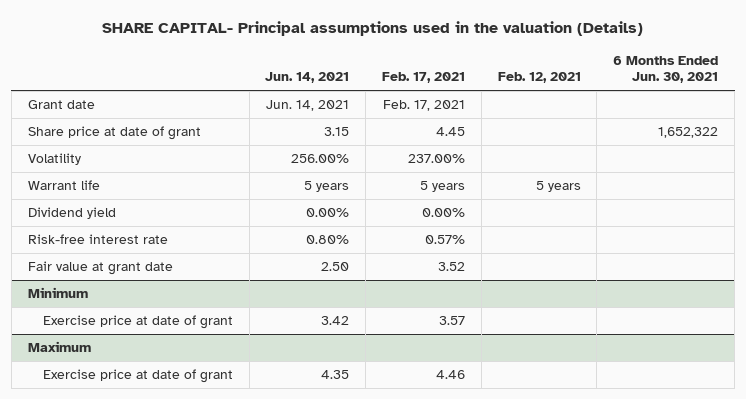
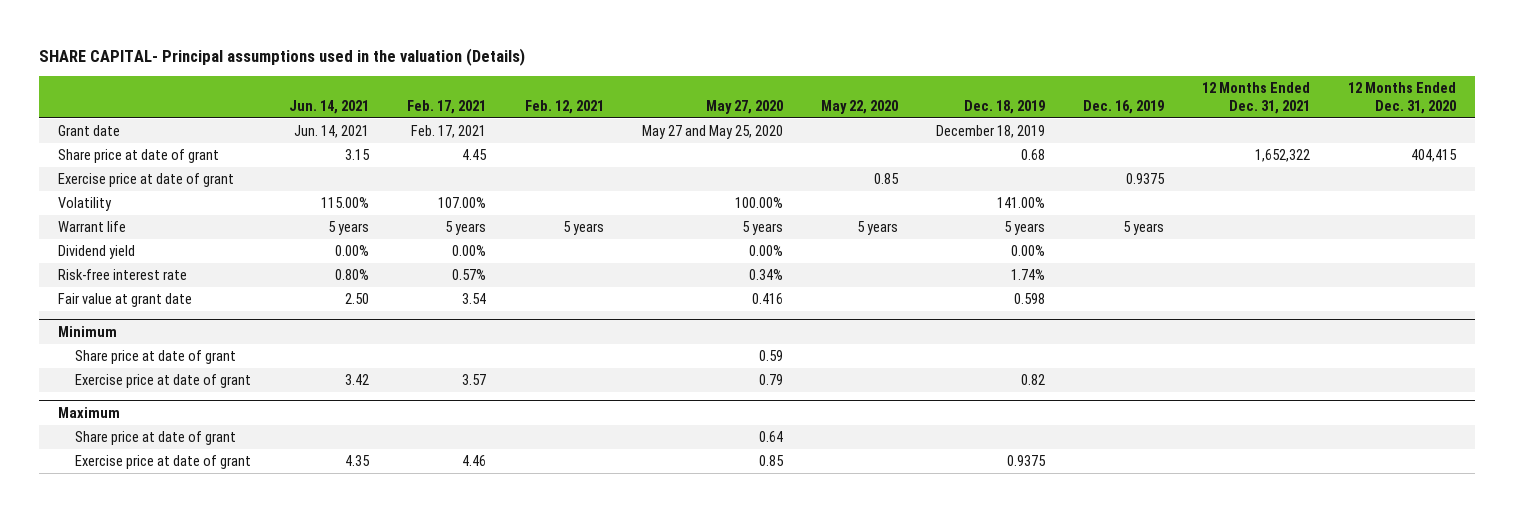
[613,55,719,84] 6 Months Ended Jun. 30, 2021 -> none
none -> [705,99,783,114] May 27, 2020
none -> [820,99,898,114] May 22, 2020
none -> [963,99,1045,114] Dec. 18, 2019
none -> [1082,99,1164,114] Dec. 16, 2019
none -> [1201,82,1310,114] 12 Months Ended Dec. 31, 2021
none -> [1347,82,1456,114] 12 Months Ended Dec. 31, 2020
none -> [58,173,235,188] Exercise price at date of grant
[291,154,350,164] 256.00% -> [321,197,370,209] 115.00%
[408,154,466,164] 237.00% -> [438,197,487,209] 107.00%
[438,262,466,272] 3.52 -> [462,293,487,305] 3.54
none -> [75,350,237,365] Share price at date of grant
none -> [75,431,237,446] Share price at date of grant

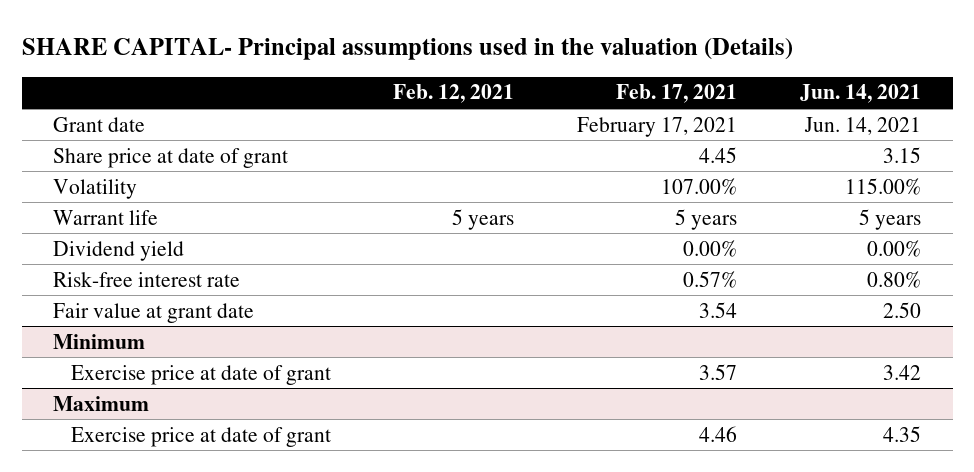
[705,99,783,114] May 27, 2020 -> none
[820,99,898,114] May 22, 2020 -> none
[963,99,1045,114] Dec. 18, 2019 -> none
[1082,99,1164,114] Dec. 16, 2019 -> none
[1201,82,1310,114] 12 Months Ended Dec. 31, 2021 -> none
[1347,82,1456,114] 12 Months Ended Dec. 31, 2020 -> none
[411,125,487,139] Feb. 17, 2021 -> [577,116,738,137] February 17, 2021
[58,173,235,188] Exercise price at date of grant -> none
[75,350,237,365] Share price at date of grant -> none
[75,431,237,446] Share price at date of grant -> none

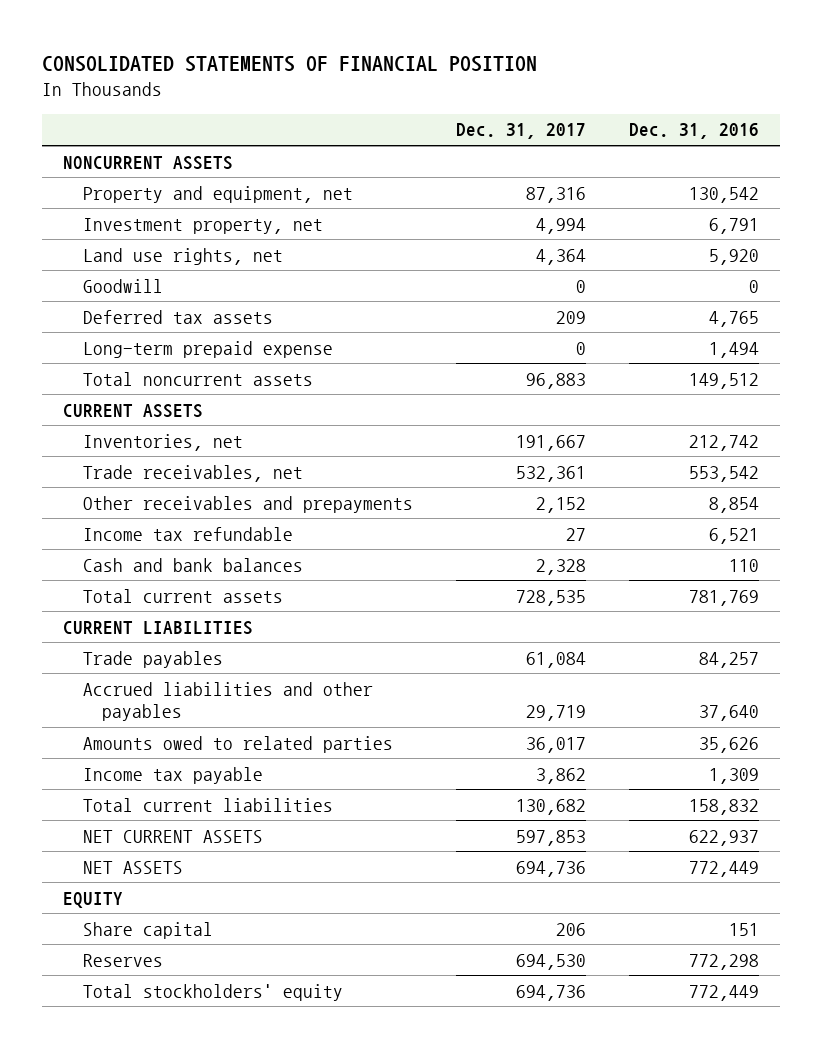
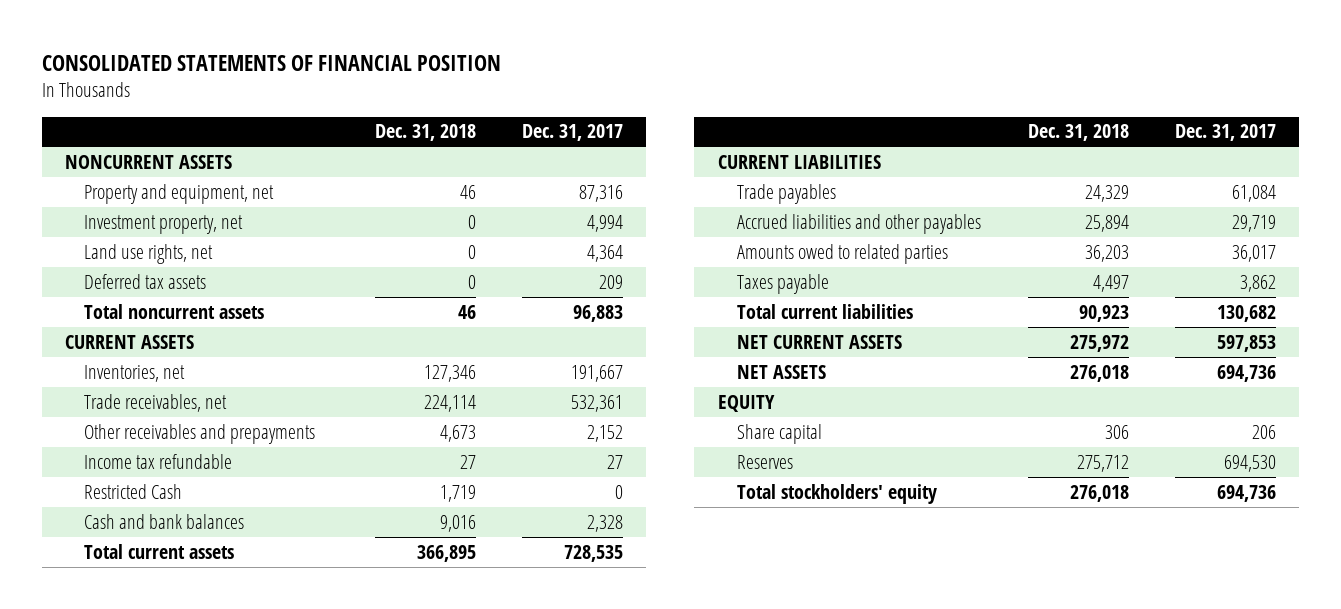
[628,123,759,140] Dec. 31, 2016 -> none
none -> [374,124,476,142] Dec. 31, 2018
[82,278,163,293] Goodwill -> none
[82,340,333,358] Long-term prepaid expense -> none
none -> [84,483,183,499] Restricted Cash
[82,766,263,784] Income tax payable -> [737,273,830,294] Taxes payable

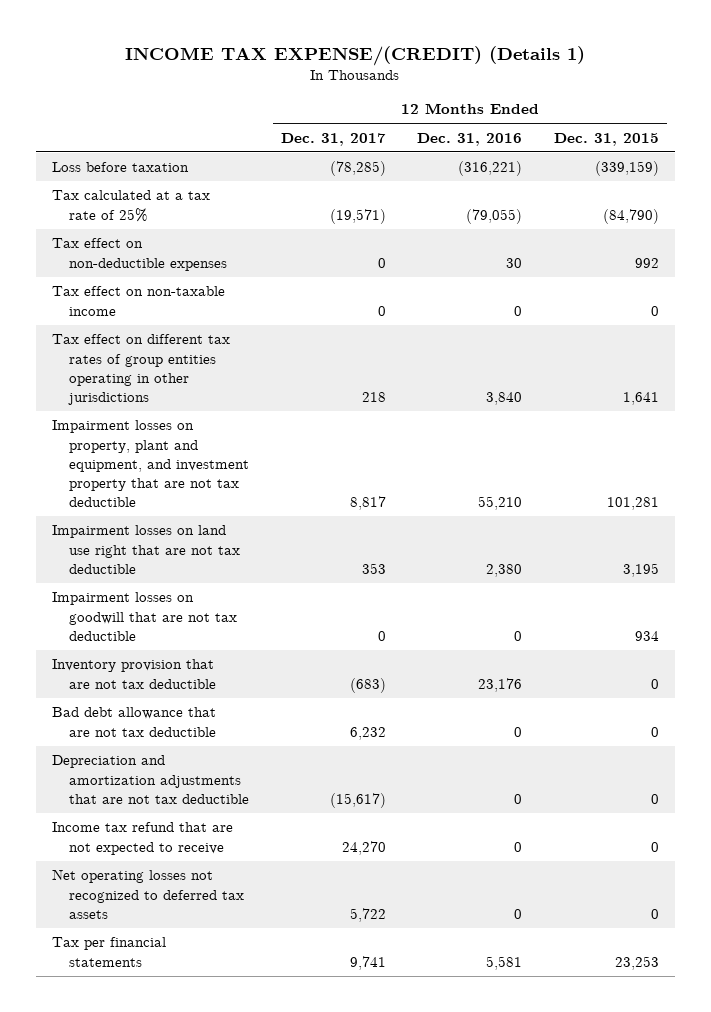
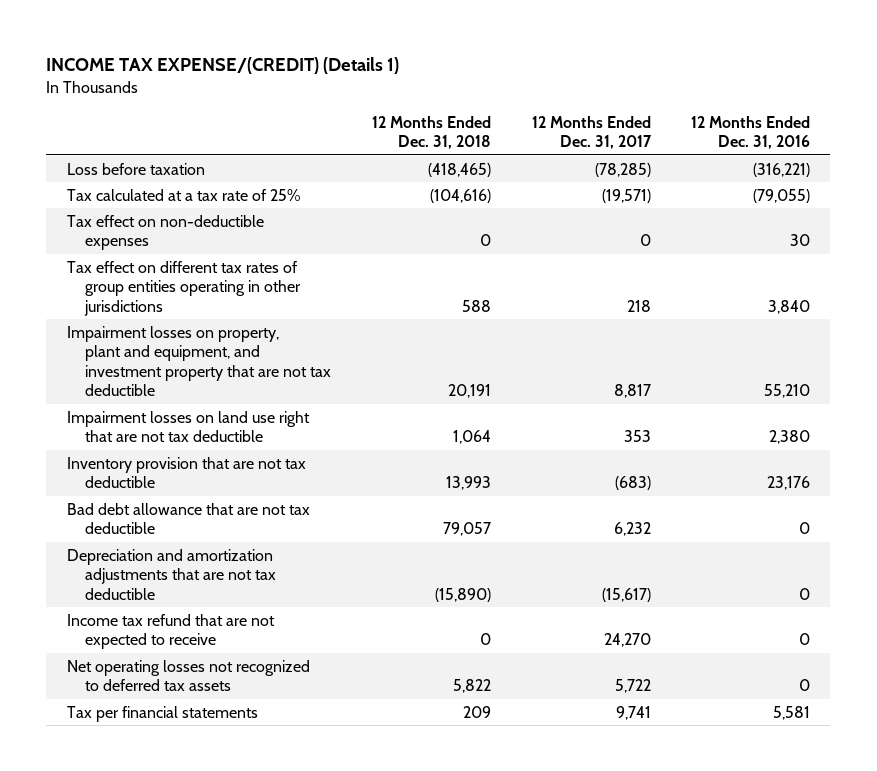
[553,132,659,146] Dec. 31, 2015 -> none
none -> [371,115,491,150] 12 Months Ended Dec. 31, 2018
[51,286,225,316] Tax effect on non-taxable income -> none
[51,592,237,641] Impairment losses on goodwill that are not tax deductible -> none

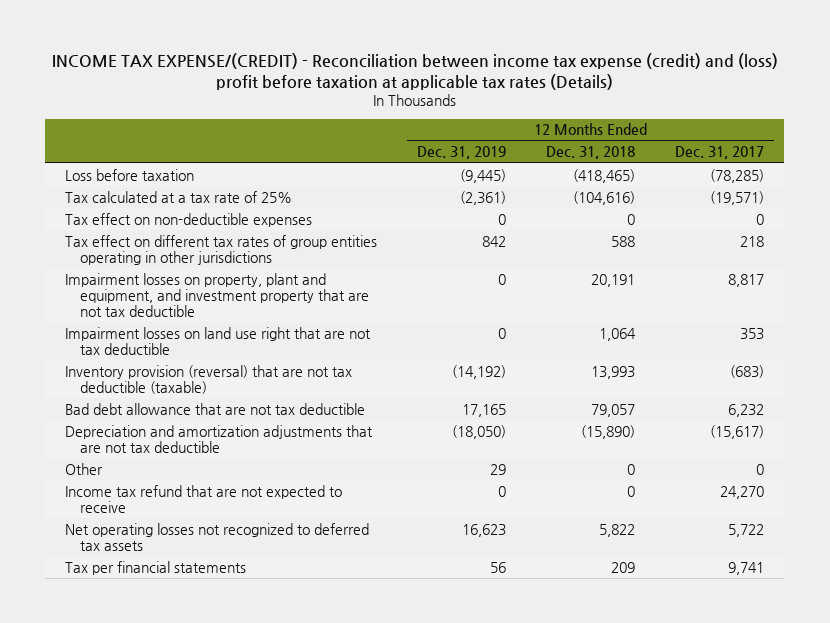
[46,57,400,75] INCOME TAX EXPENSE/(CREDIT) (Details 1) -> [51,53,778,91] INCOME TAX EXPENSE/(CREDIT) - Reconciliation between income tax expense (credit) and (loss) profit before taxation at applicable tax rates (Details)
[691,115,811,150] 12 Months Ended Dec. 31, 2016 -> none
none -> [417,146,507,160] Dec. 31, 2019
[66,456,306,489] Inventory provision that are not tax deductible -> [65,364,353,394] Inventory provision (reversal) that are not tax deductible (taxable)
none -> [65,462,104,475] Other

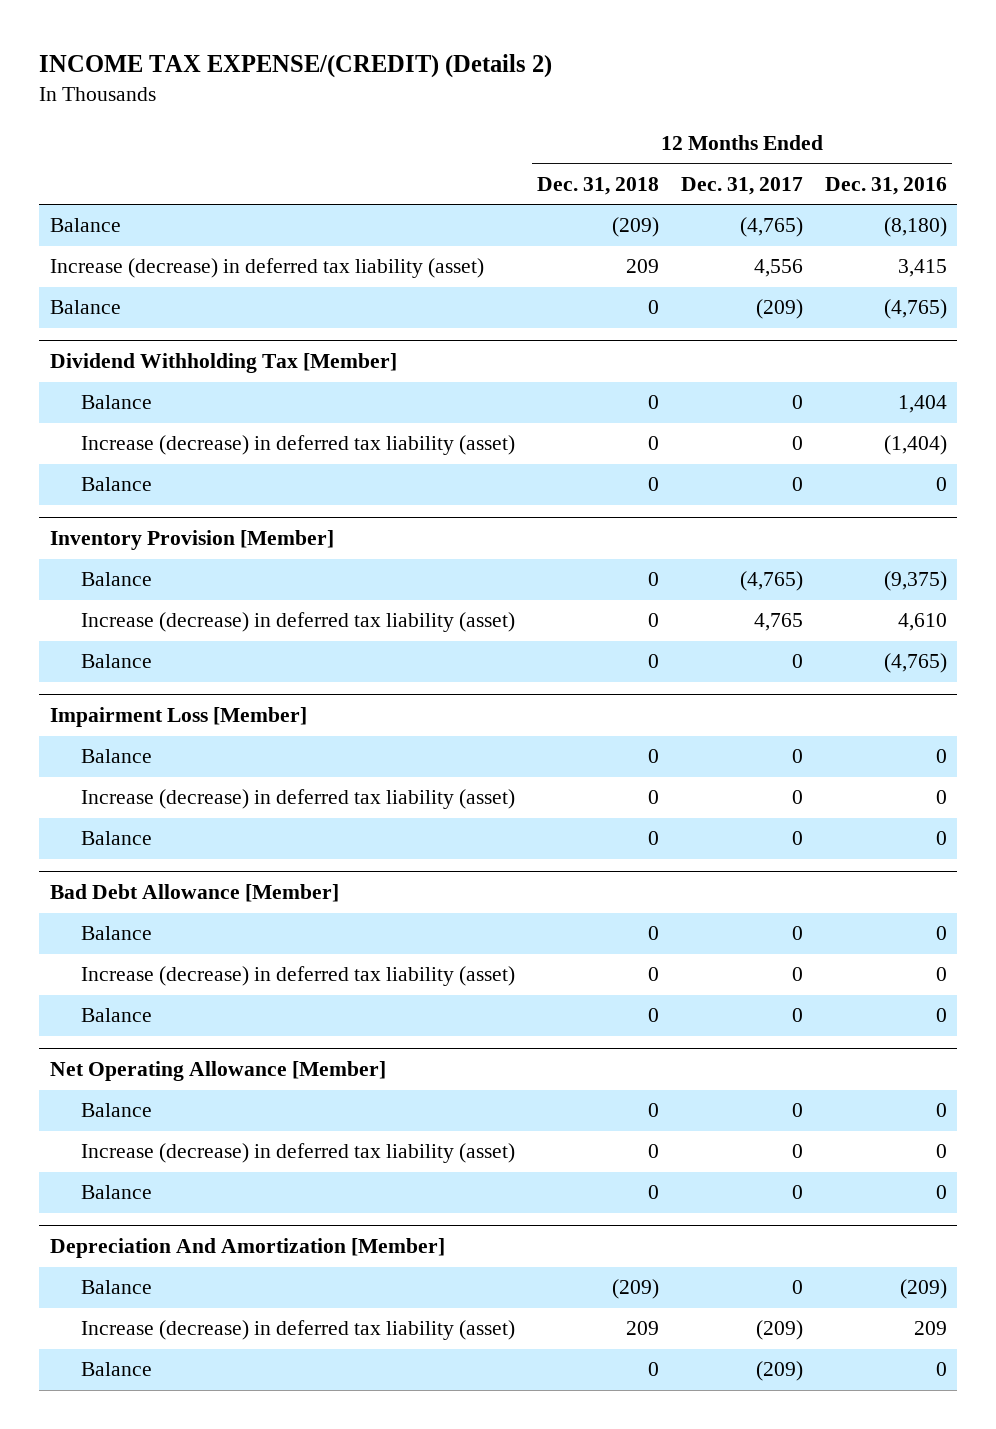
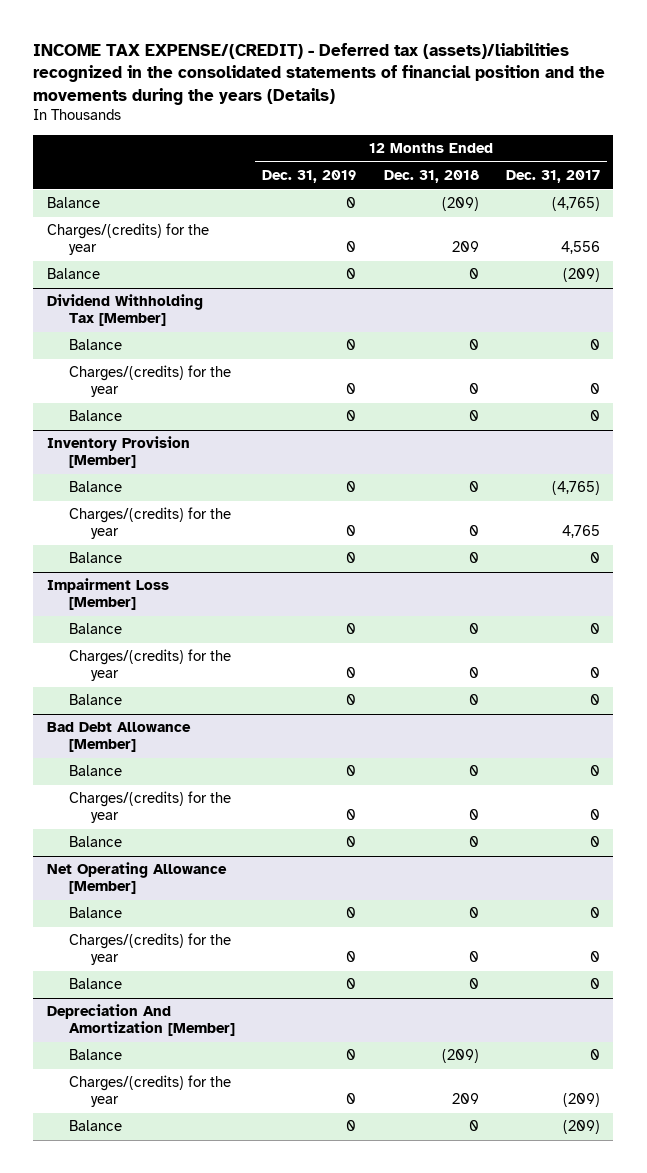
[38,53,552,78] INCOME TAX EXPENSE/(CREDIT) (Details 2) -> [33,42,606,105] INCOME TAX EXPENSE/(CREDIT) - Deferred tax (assets)/liabilities recognized in the consolidated statements of financial position and the movements during the years (Details)
[824,176,947,195] Dec. 31, 2016 -> none
none -> [262,170,357,184] Dec. 31, 2019
[49,258,484,279] Increase (decrease) in deferred tax liability (asset) -> [46,223,209,256] Charges/(credits) for the year
[81,435,516,456] Increase (decrease) in deferred tax liability (asset) -> [68,365,231,398] Charges/(credits) for the year
[81,612,516,633] Increase (decrease) in deferred tax liability (asset) -> [68,507,231,540] Charges/(credits) for the year
[81,789,516,810] Increase (decrease) in deferred tax liability (asset) -> [68,649,231,682] Charges/(credits) for the year
[81,966,516,987] Increase (decrease) in deferred tax liability (asset) -> [68,791,231,824] Charges/(credits) for the year
[81,1143,516,1164] Increase (decrease) in deferred tax liability (asset) -> [68,933,231,966] Charges/(credits) for the year
[81,1320,516,1341] Increase (decrease) in deferred tax liability (asset) -> [68,1075,231,1108] Charges/(credits) for the year

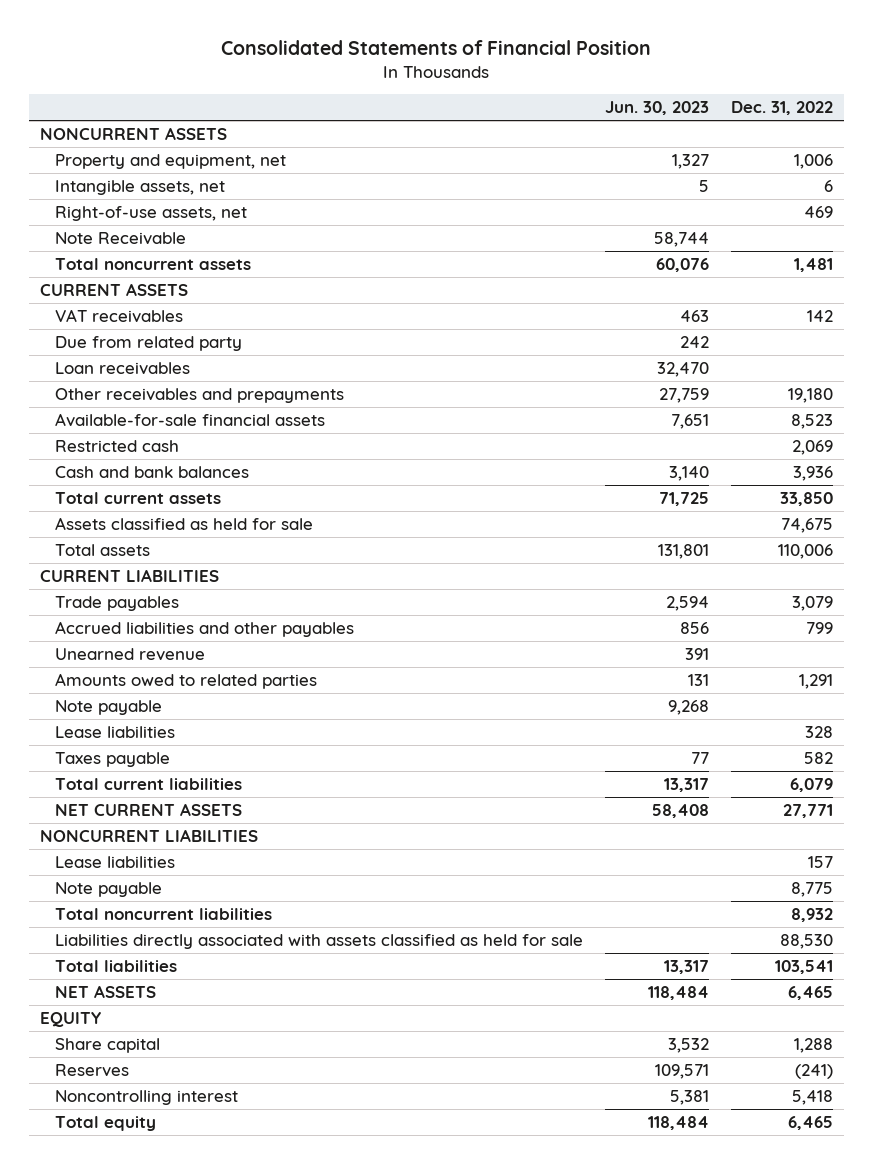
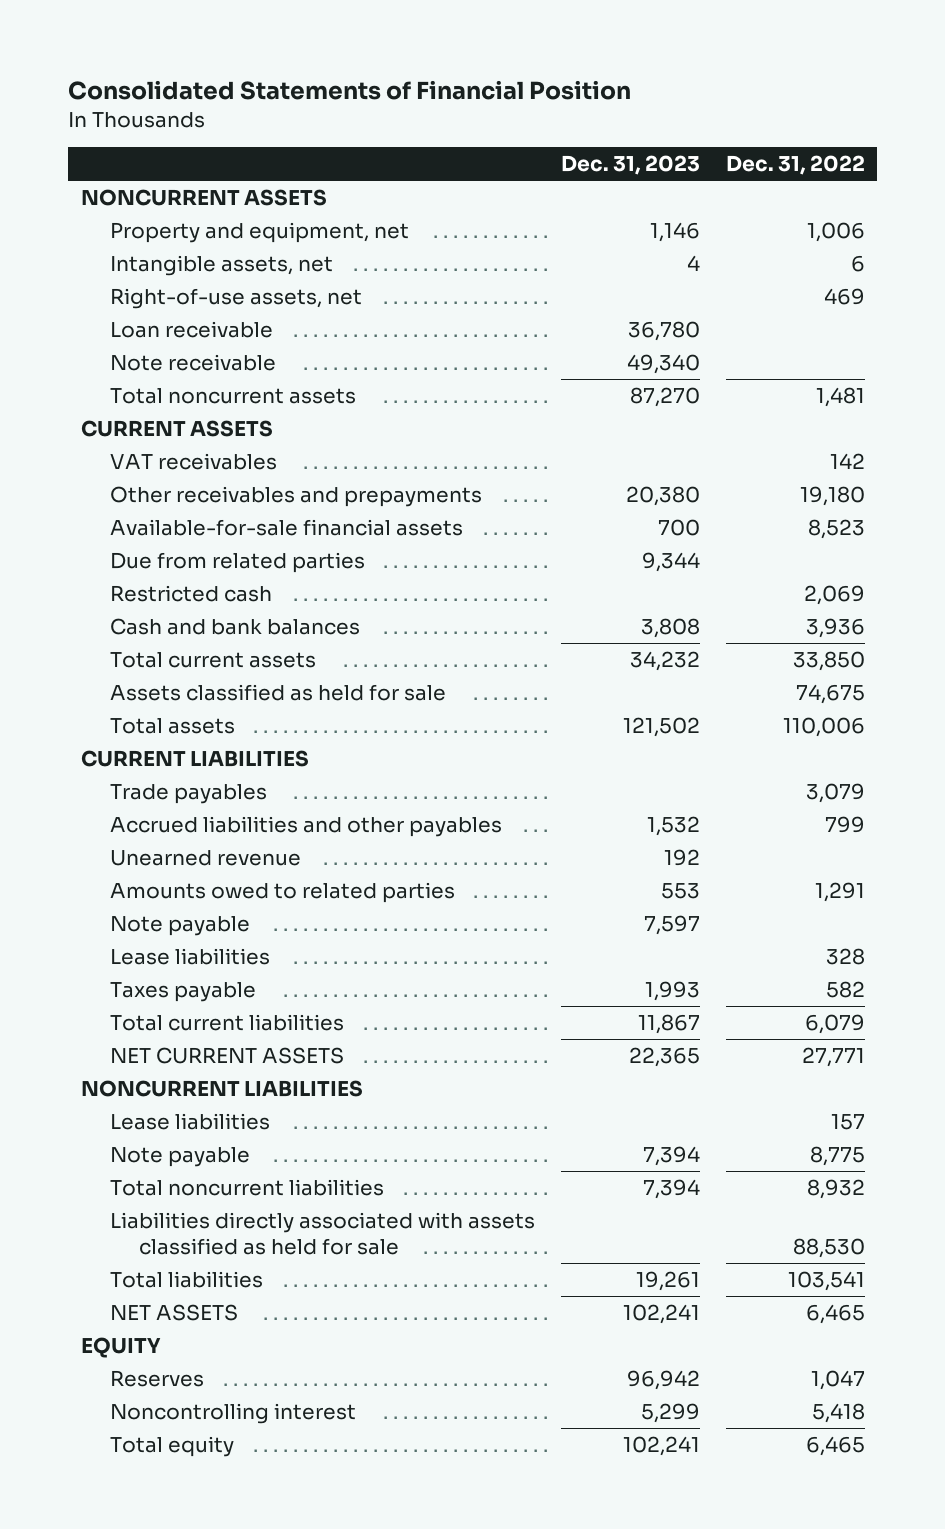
[605,101,710,116] Jun. 30, 2023 -> none
none -> [560,155,700,176] Dec. 31, 2023
none -> [109,320,273,338] Loan receivable
[55,231,187,245] Note Receivable -> [109,353,276,371] Note receivable
[55,335,243,351] Due from related party -> none
[55,361,191,375] Loan receivables -> none
none -> [109,551,365,573] Due from related parties
[55,1037,161,1053] Share capital -> none
[794,1063,833,1079] (241) -> [810,1369,865,1390] 1,047

